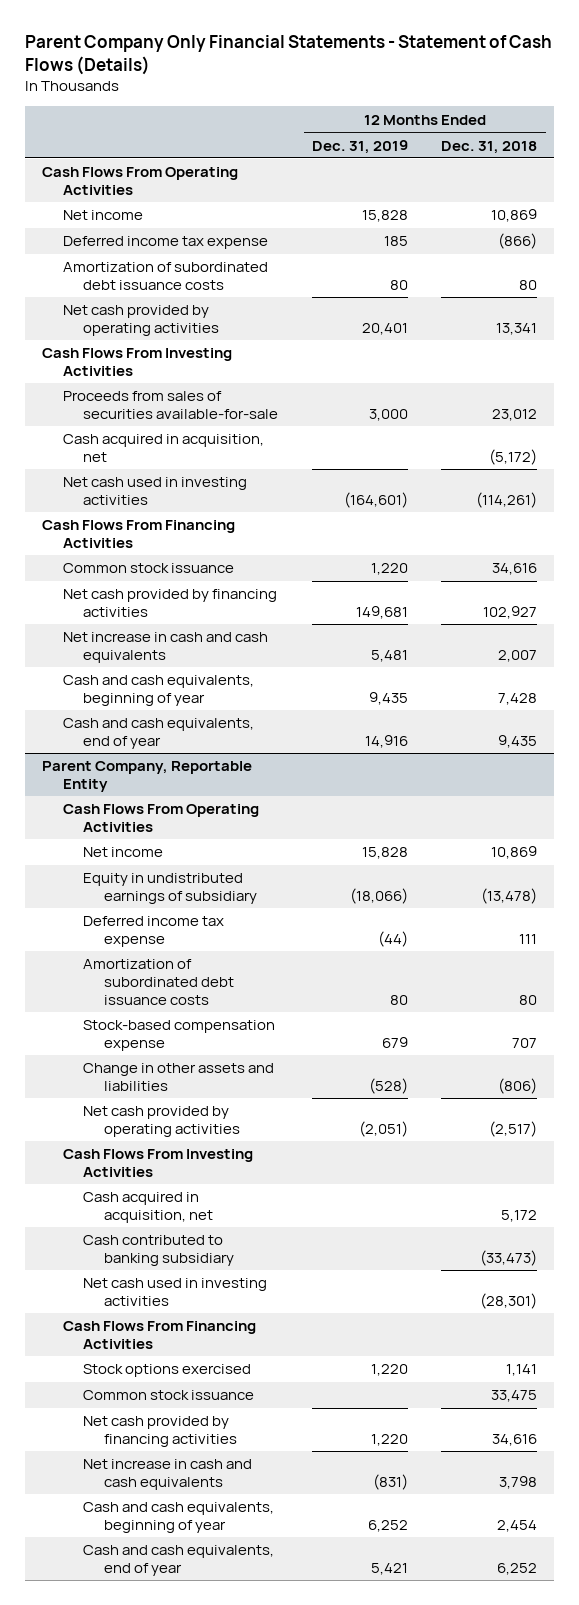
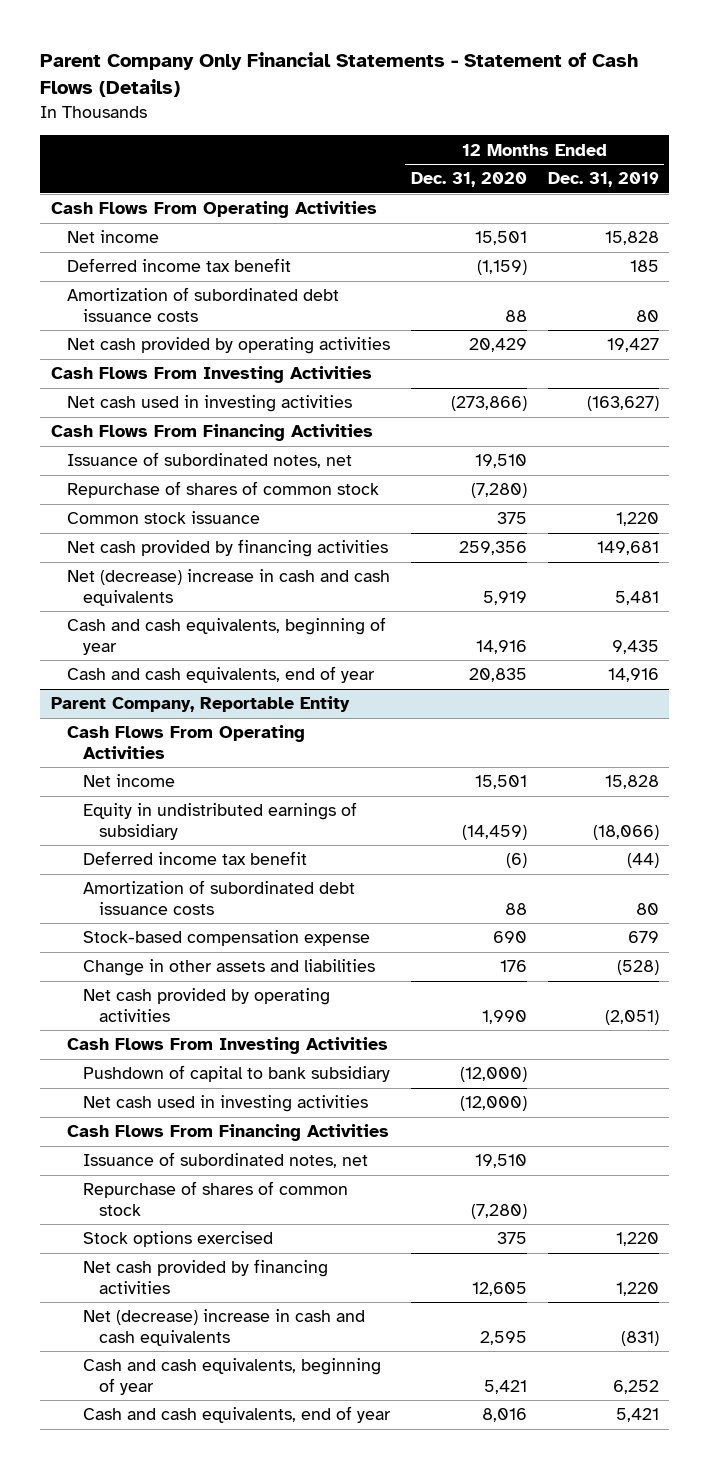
[441,140,538,154] Dec. 31, 2018 -> none
none -> [410,172,527,188] Dec. 31, 2020
[62,236,268,250] Deferred income tax expense -> [66,258,291,273] Deferred income tax benefit
[361,323,408,336] 20,401 -> [606,338,659,353] 19,427
[62,391,279,420] Proceeds from sales of securities available-for-sale -> none
[62,434,264,463] Cash acquired in acquisition, net -> none
[343,492,408,509] (164,601) -> [586,396,659,412] (163,627)
none -> [66,452,352,469] Issuance of subordinated notes, net
none -> [66,481,379,499] Repurchase of shares of common stock
[62,632,268,664] Net increase in cash and cash equivalents -> [66,569,390,606] Net (decrease) increase in cash and cash equivalents
[83,916,225,948] Deferred income tax expense -> [82,851,307,866] Deferred income tax benefit
[83,1192,214,1224] Cash acquired in acquisition, net -> none
[83,1235,235,1267] Cash contributed to banking subsidiary -> none
none -> [82,1065,390,1083] Pushdown of capital to bank subsidiary
none -> [82,1152,368,1169] Issuance of subordinated notes, net
none -> [82,1181,348,1216] Repurchase of shares of common stock
[83,1390,255,1401] Common stock issuance -> none
[83,1459,253,1491] Net increase in cash and cash equivalents -> [82,1309,365,1346] Net (decrease) increase in cash and cash equivalents

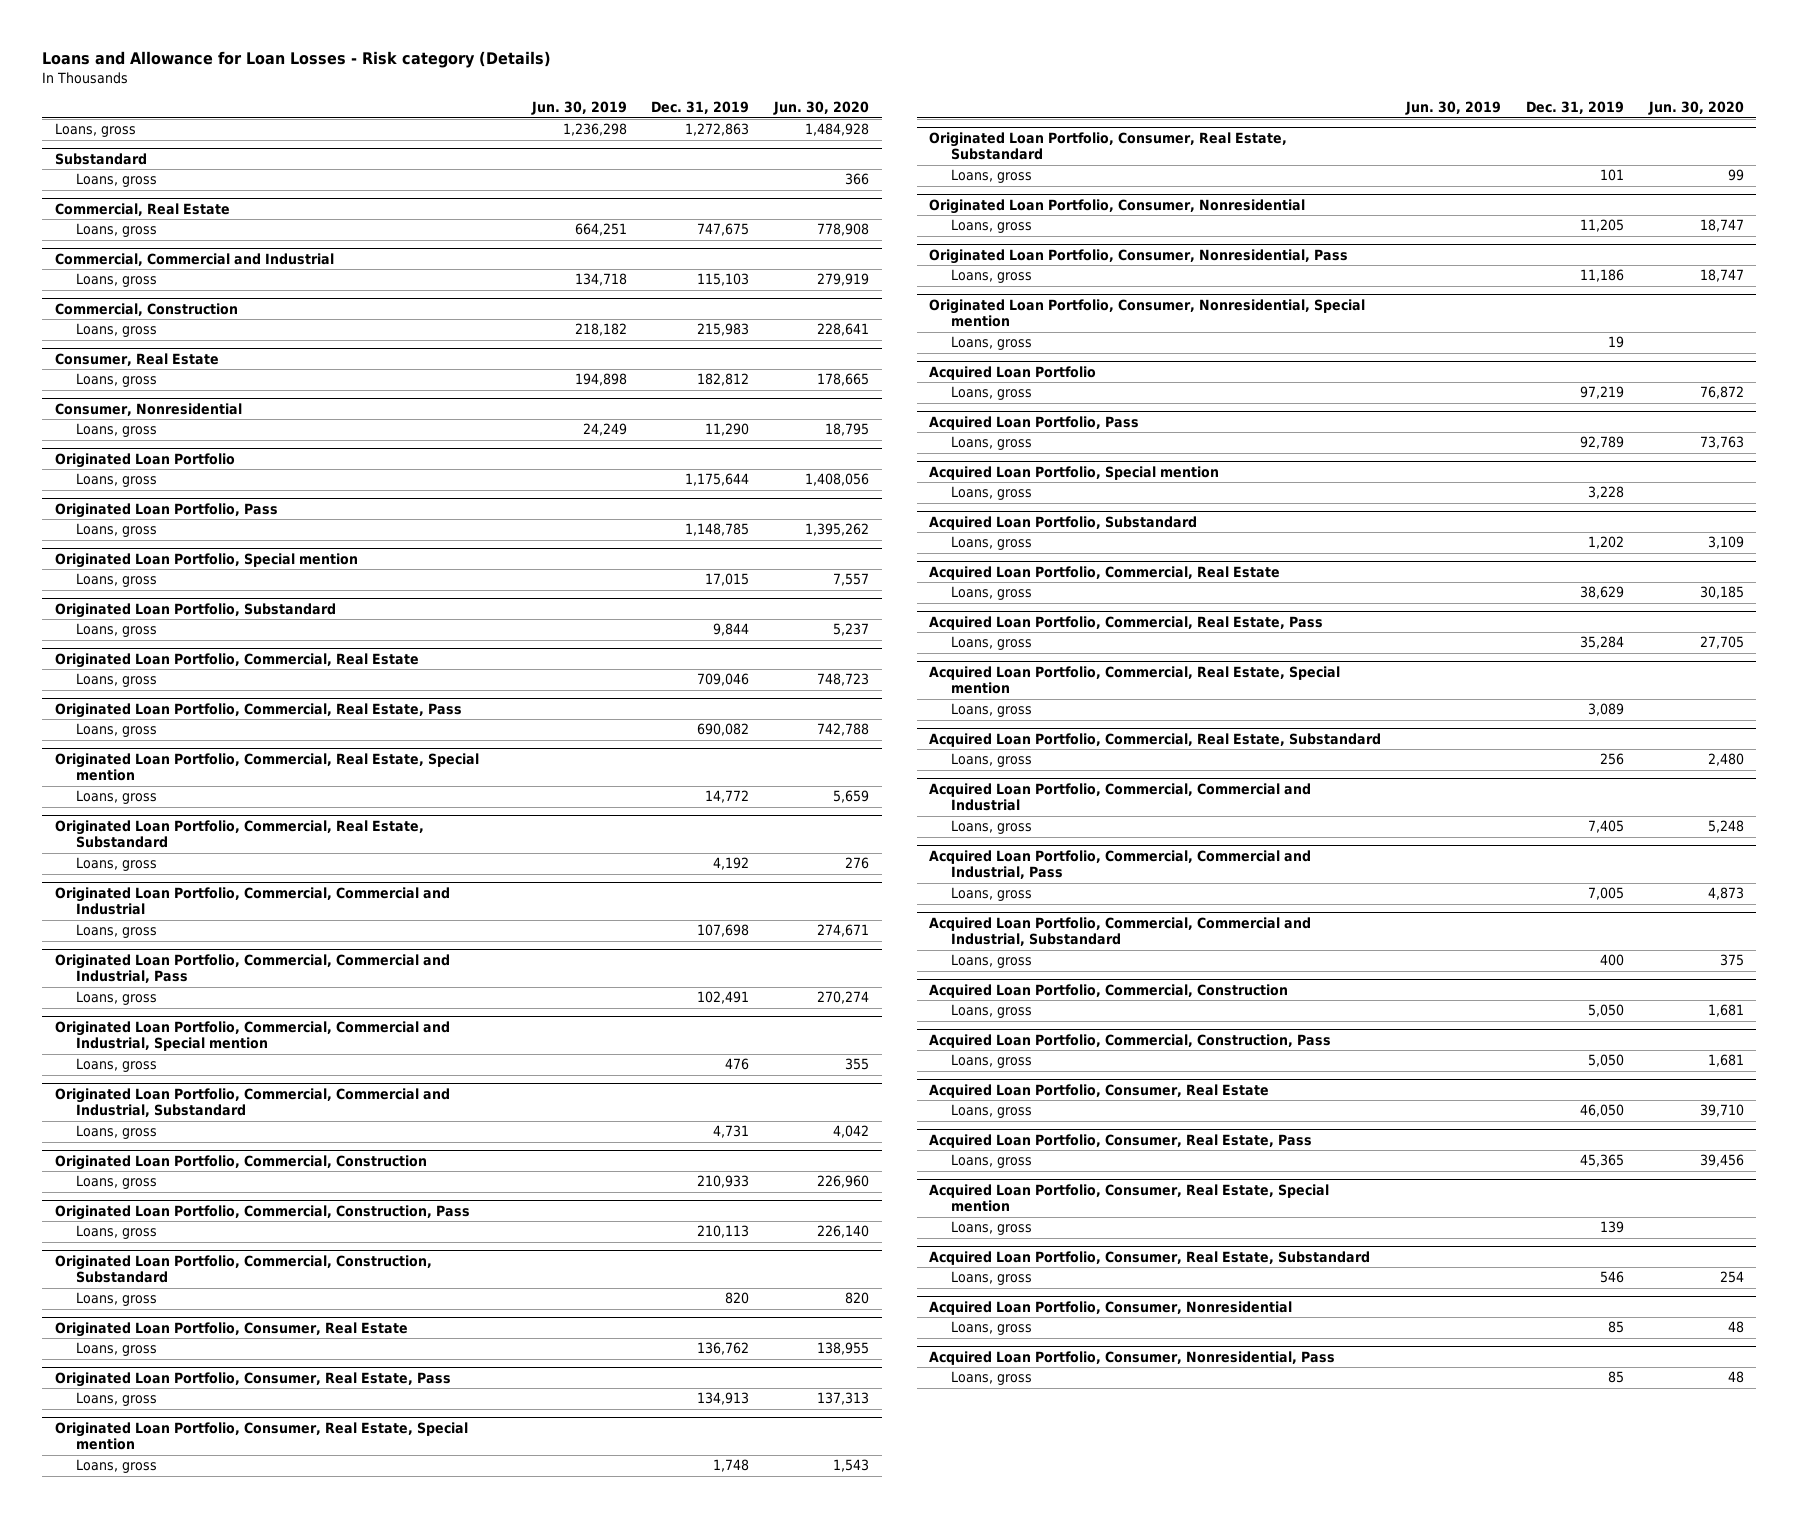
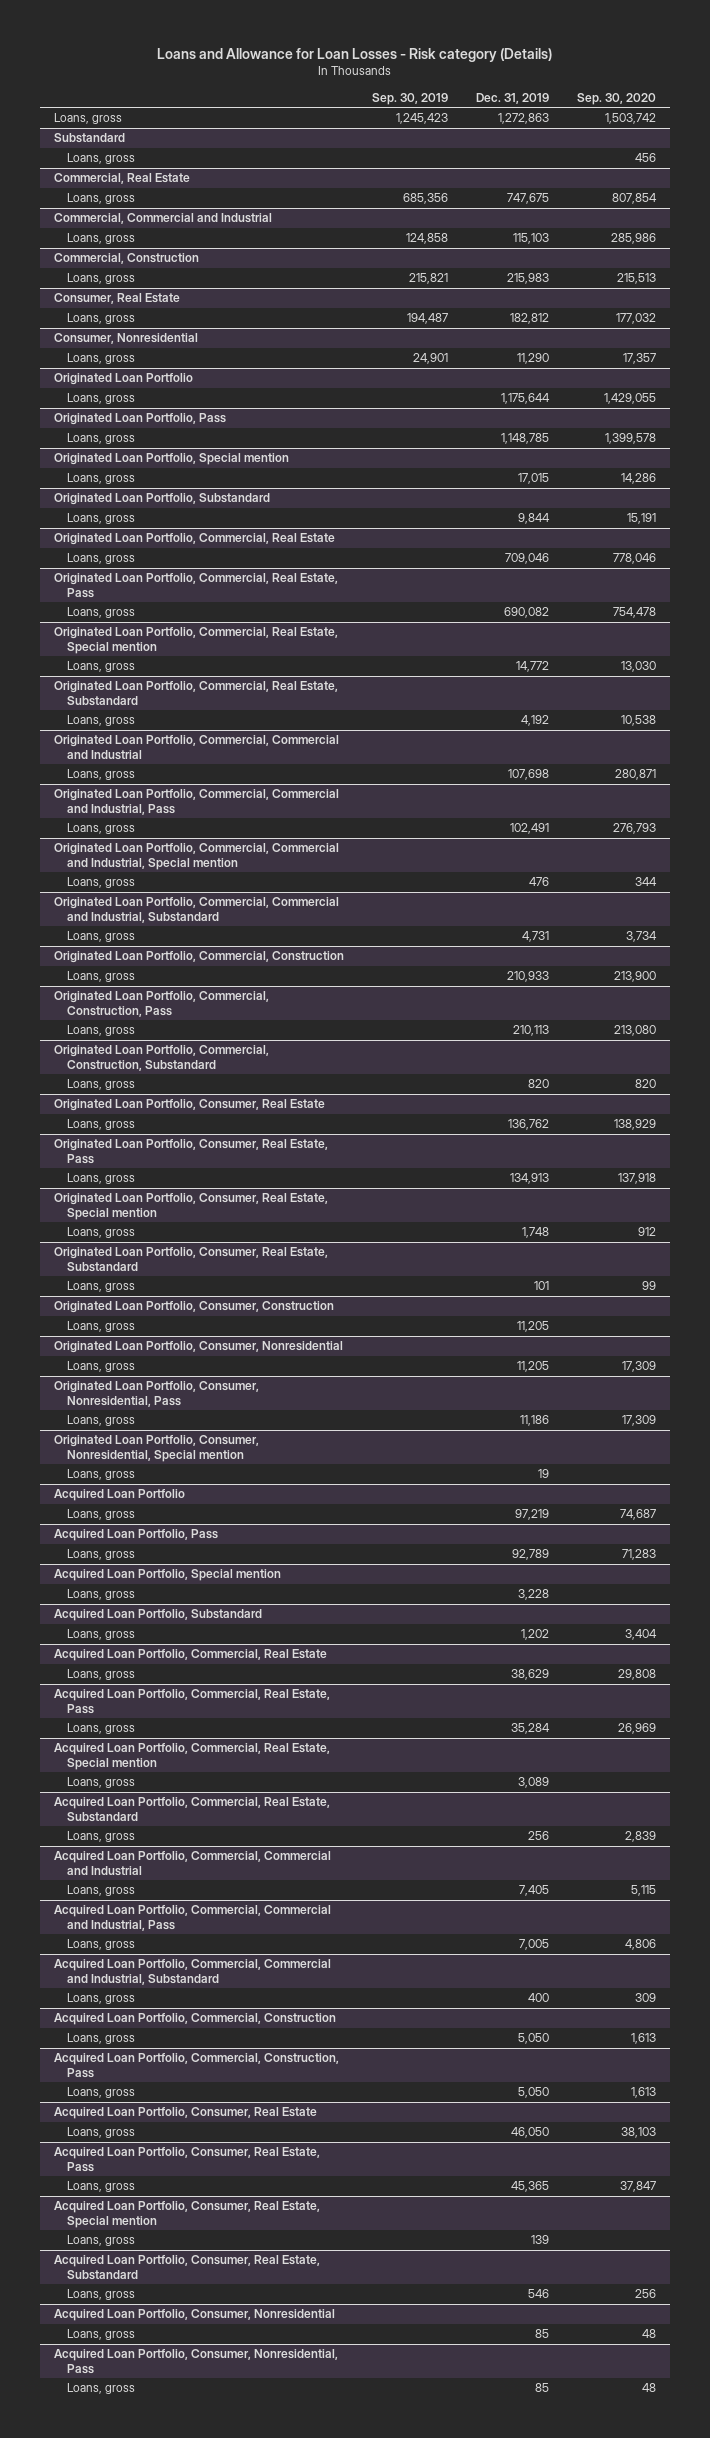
[530,101,627,116] Jun. 30, 2019 -> none
[773,101,870,116] Jun. 30, 2020 -> none
none -> [372,92,449,105] Sep. 30, 2019
none -> [577,92,657,105] Sep. 30, 2020
none -> [54,1301,335,1314] Originated Loan Portfolio, Consumer, Construction
none -> [67,1321,136,1333] Loans, gross

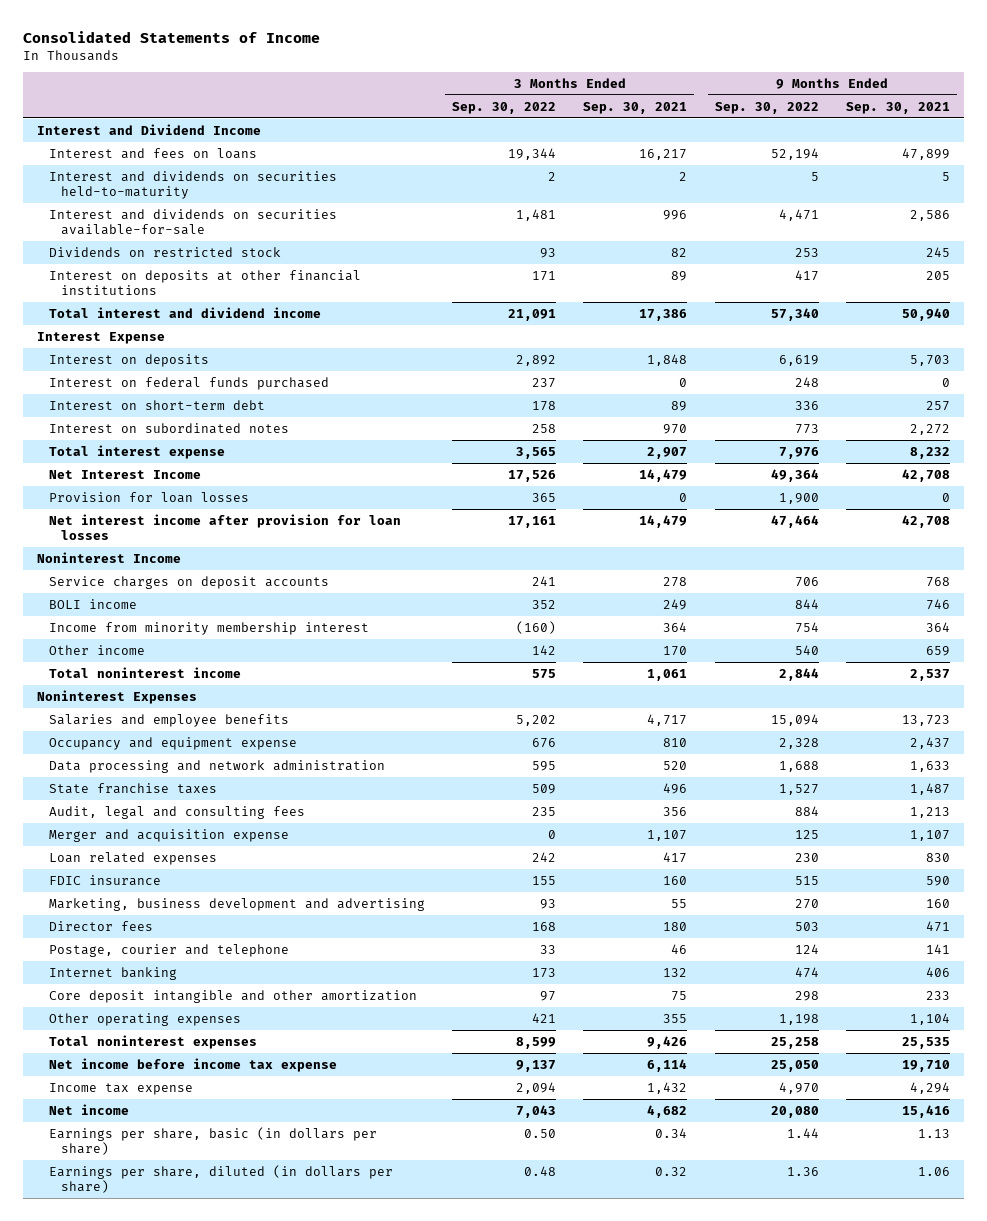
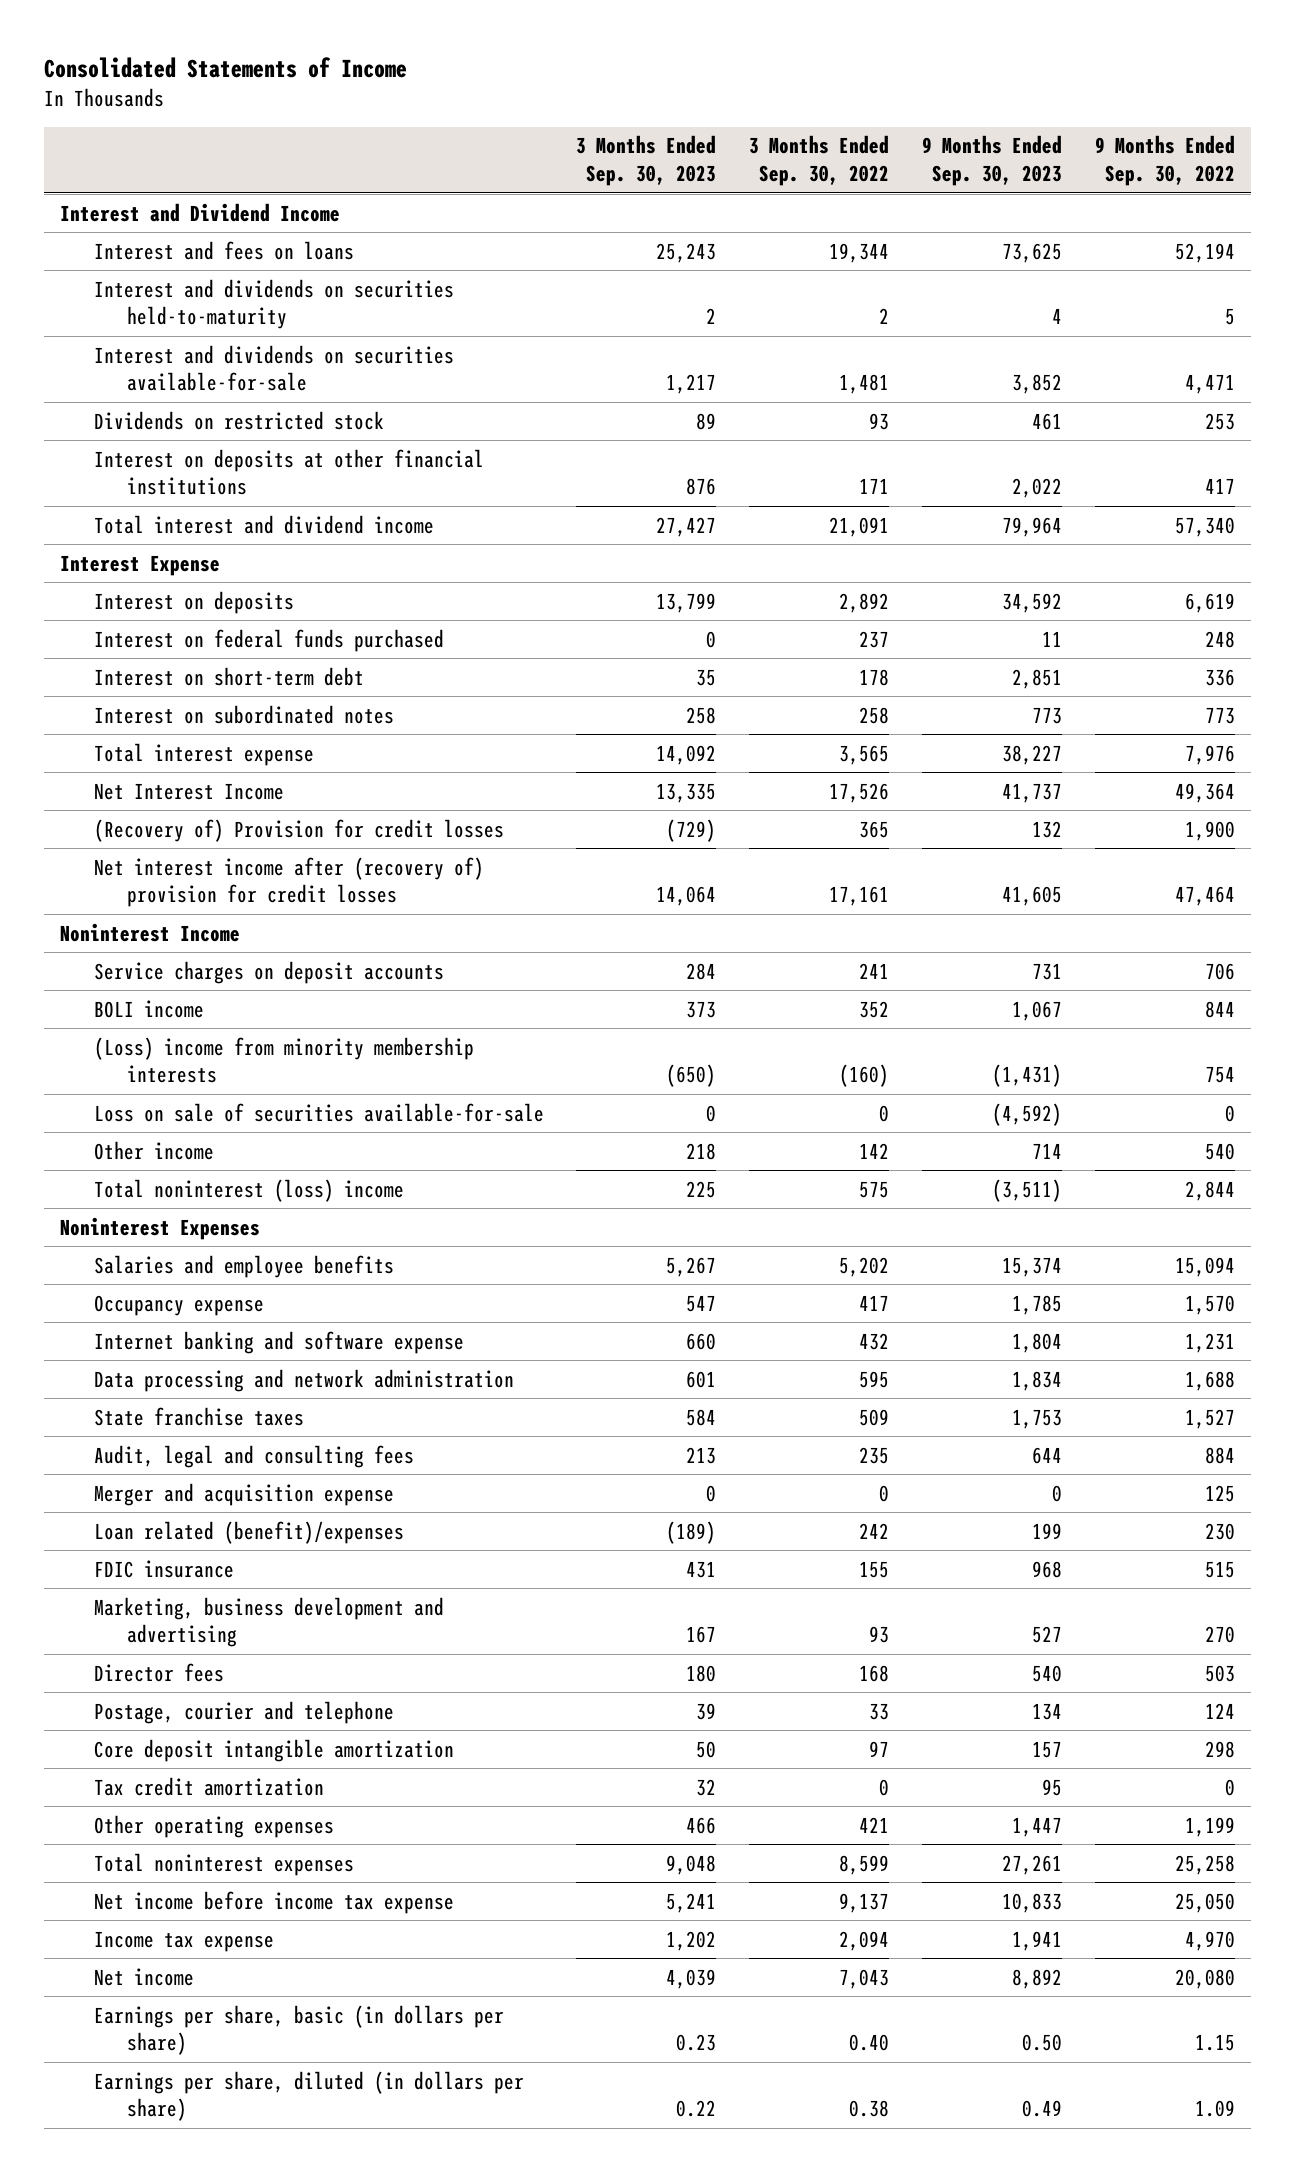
[583,101,688,114] Sep. 30, 2021 -> none
[845,101,950,114] Sep. 30, 2021 -> none
none -> [576,135,717,186] 3 Months Ended Sep. 30, 2023
none -> [921,135,1062,186] 9 Months Ended Sep. 30, 2023
[48,491,249,503] Provision for loan losses -> [93,818,504,842] (Recovery of) Provision for credit losses
[48,513,401,541] Net interest income after provision for loan losses -> [93,856,484,908] Net interest income after (recovery of) provision for credit losses
[48,621,369,635] Income from minority membership interest -> [93,1036,474,1084] (Loss) income from minority membership interests
none -> [93,1102,544,1122] Loss on sale of securities available-for-sale
[48,666,241,678] Total noninterest income -> [93,1178,404,1202] Total noninterest (loss) income
[48,736,297,750] Occupancy and equipment expense -> [93,1294,264,1316] Occupancy expense
[532,737,557,748] 676 -> [859,1294,890,1311] 417
[778,737,819,749] 2,328 -> [1184,1294,1235,1315] 1,570
none -> [93,1330,464,1354] Internet banking and software expense
[48,851,217,865] Loan related expenses -> [93,1520,404,1544] Loan related (benefit)/expenses
[48,966,177,980] Internet banking -> none
[48,989,417,1003] Core deposit intangible and other amortization -> [93,1738,454,1762] Core deposit intangible amortization
none -> [93,1776,324,1796] Tax credit amortization
[778,1013,819,1025] 1,198 -> [1184,1816,1235,1837] 1,199
[524,1128,557,1138] 0.50 -> [849,2034,890,2052] 0.40
[786,1127,819,1138] 1.44 -> [1194,2034,1235,2052] 1.15
[524,1165,557,1176] 0.48 -> [849,2100,890,2118] 0.38
[786,1166,819,1176] 1.36 -> [1194,2100,1235,2118] 1.09

